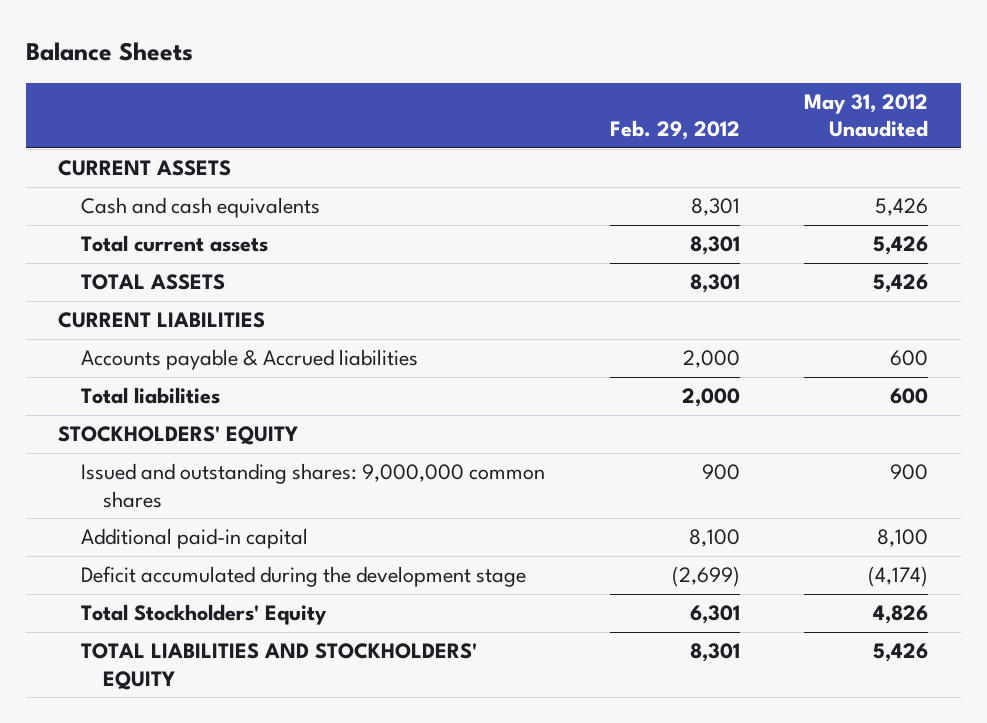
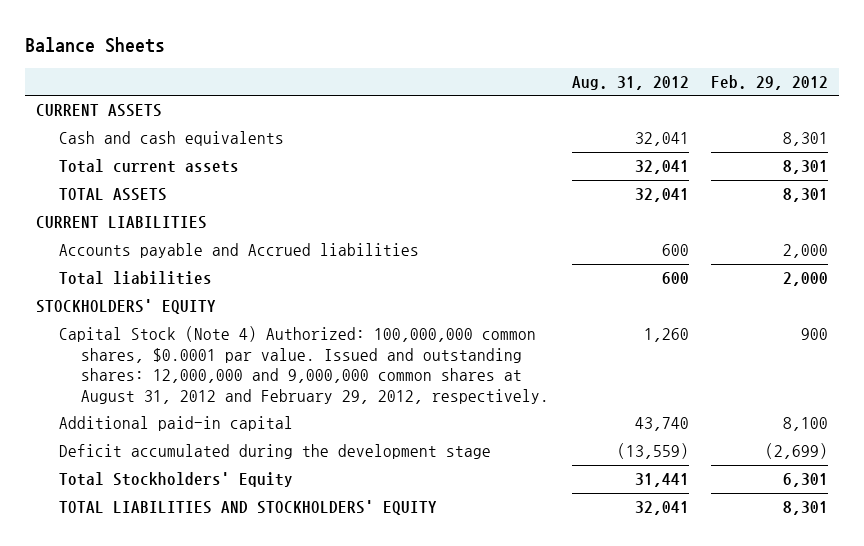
[804,94,929,138] May 31, 2012 Unaudited -> none
none -> [571,75,689,90] Aug. 31, 2012
[80,349,418,371] Accounts payable & Accrued liabilities -> [58,243,419,259] Accounts payable and Accrued liabilities
[80,463,545,508] Issued and outstanding shares: 9,000,000 common shares -> [58,326,550,404] Capital Stock (Note 4) Authorized: 100,000,000 common shares, $0.0001 par value. Issued and outstanding shares: 12,000,000 and 9,000,000 common shares at August 31, 2012 and February 29, 2012, respectively.

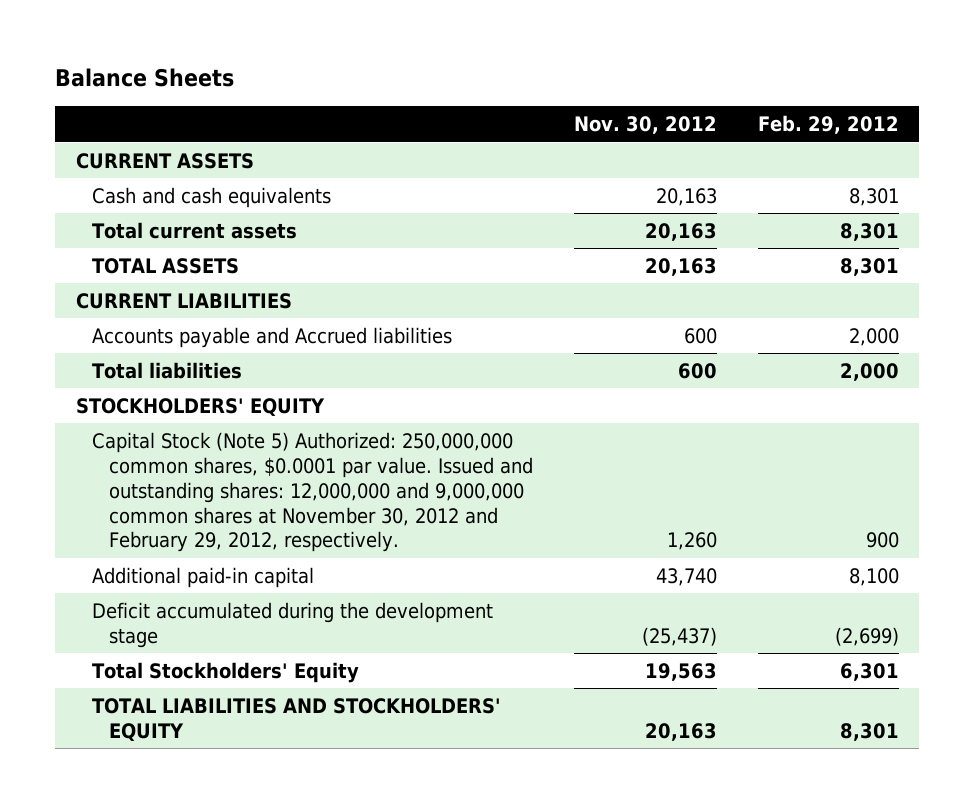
[571,75,689,90] Aug. 31, 2012 -> none
none -> [574,116,718,135] Nov. 30, 2012
[58,326,550,404] Capital Stock (Note 4) Authorized: 100,000,000 common shares, $0.0001 par value. Issued and outstanding shares: 12,000,000 and 9,000,000 common shares at August 31, 2012 and February 29, 2012, respectively. -> [92,431,534,553] Capital Stock (Note 5) Authorized: 250,000,000 common shares, $0.0001 par value. Issued and outstanding shares: 12,000,000 and 9,000,000 common shares at November 30, 2012 and February 29, 2012, respectively.

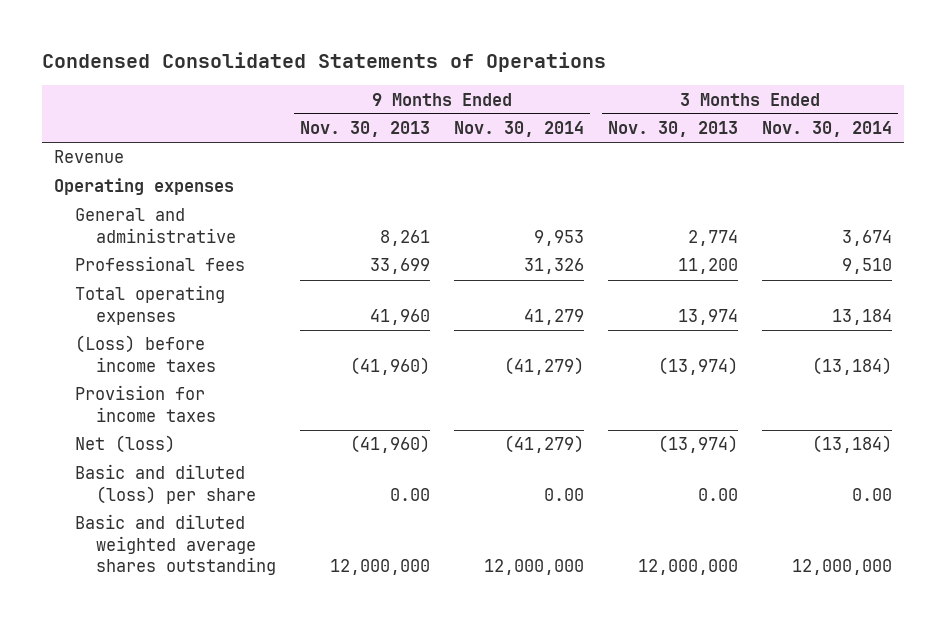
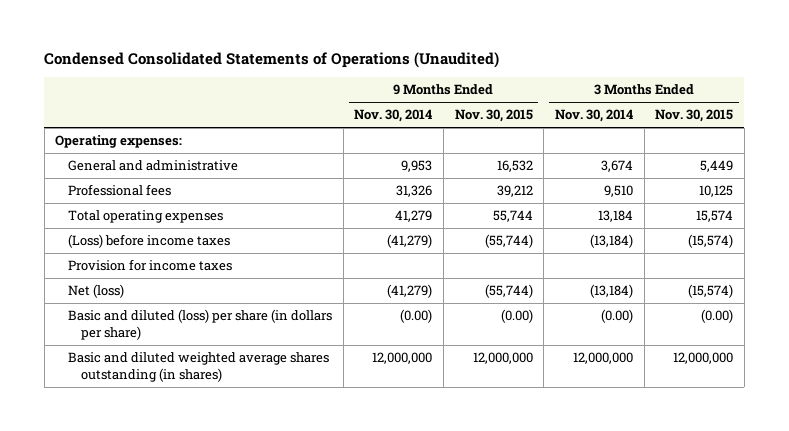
[42,52,607,73] Condensed Consolidated Statements of Operations -> [44,52,500,69] Condensed Consolidated Statements of Operations (Unaudited)
[299,121,430,138] Nov. 30, 2013 -> none
[607,121,738,138] Nov. 30, 2013 -> none
none -> [454,109,533,123] Nov. 30, 2015
none -> [655,109,734,123] Nov. 30, 2015
[54,150,125,164] Revenue -> none
[54,178,235,196] Operating expenses -> [55,135,183,149] Operating expenses:
[75,464,256,504] Basic and diluted (loss) per share -> [68,309,333,340] Basic and diluted (loss) per share (in dollars per share)
[543,487,584,501] 0.00 -> [400,309,433,324] (0.00)
[852,487,893,501] 0.00 -> [600,309,633,324] (0.00)
[75,514,276,576] Basic and diluted weighted average shares outstanding -> [68,352,330,382] Basic and diluted weighted average shares outstanding (in shares)

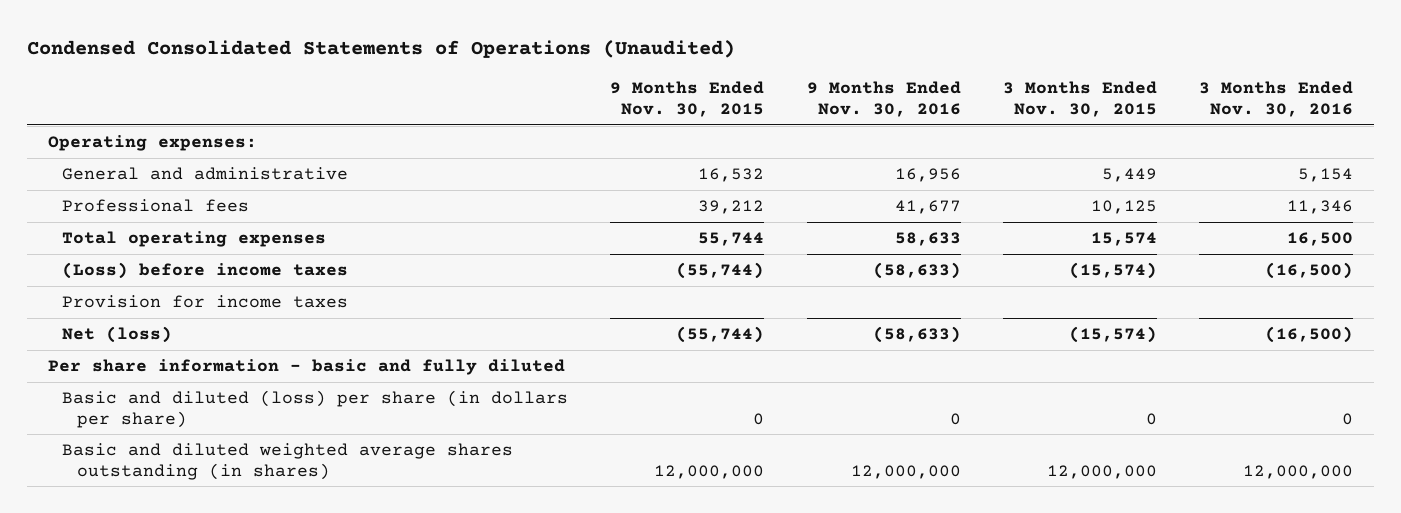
[354,109,433,123] Nov. 30, 2014 -> none
[554,109,633,123] Nov. 30, 2014 -> none
none -> [806,81,961,118] 9 Months Ended Nov. 30, 2016
none -> [1198,81,1353,118] 3 Months Ended Nov. 30, 2016
none -> [47,358,565,375] Per share information - basic and fully diluted
[500,309,533,324] (0.00) -> [753,412,765,425] 0
[701,309,734,324] (0.00) -> [1145,412,1157,425] 0

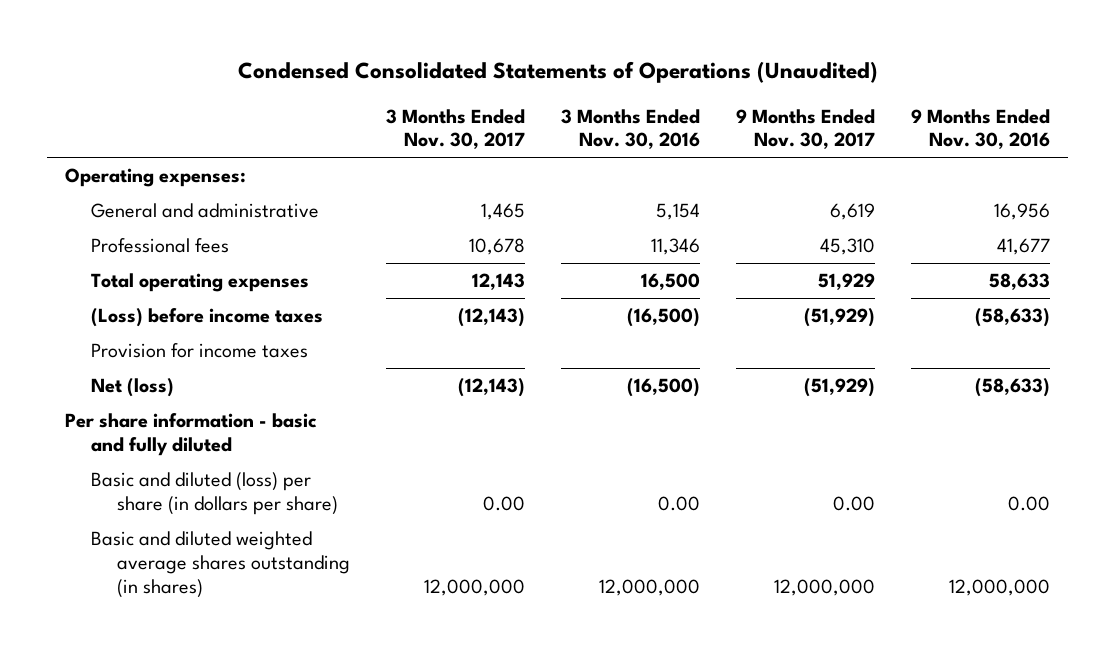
[610,81,765,118] 9 Months Ended Nov. 30, 2015 -> none
[1002,81,1157,118] 3 Months Ended Nov. 30, 2015 -> none
none -> [386,108,526,150] 3 Months Ended Nov. 30, 2017
none -> [736,108,876,150] 9 Months Ended Nov. 30, 2017
[949,412,961,425] 0 -> [1008,495,1051,511] 0.00
[1341,412,1353,425] 0 -> [658,495,701,511] 0.00

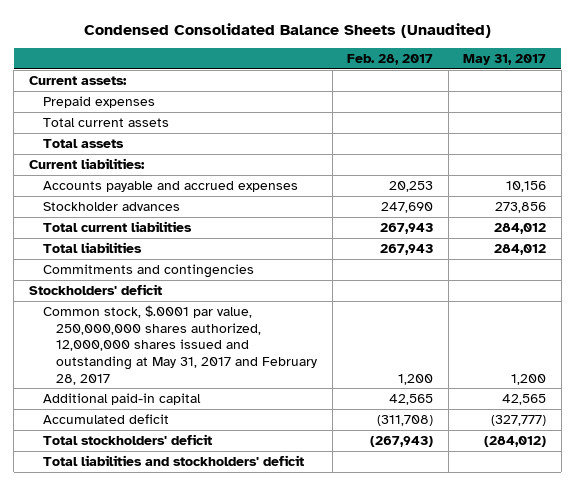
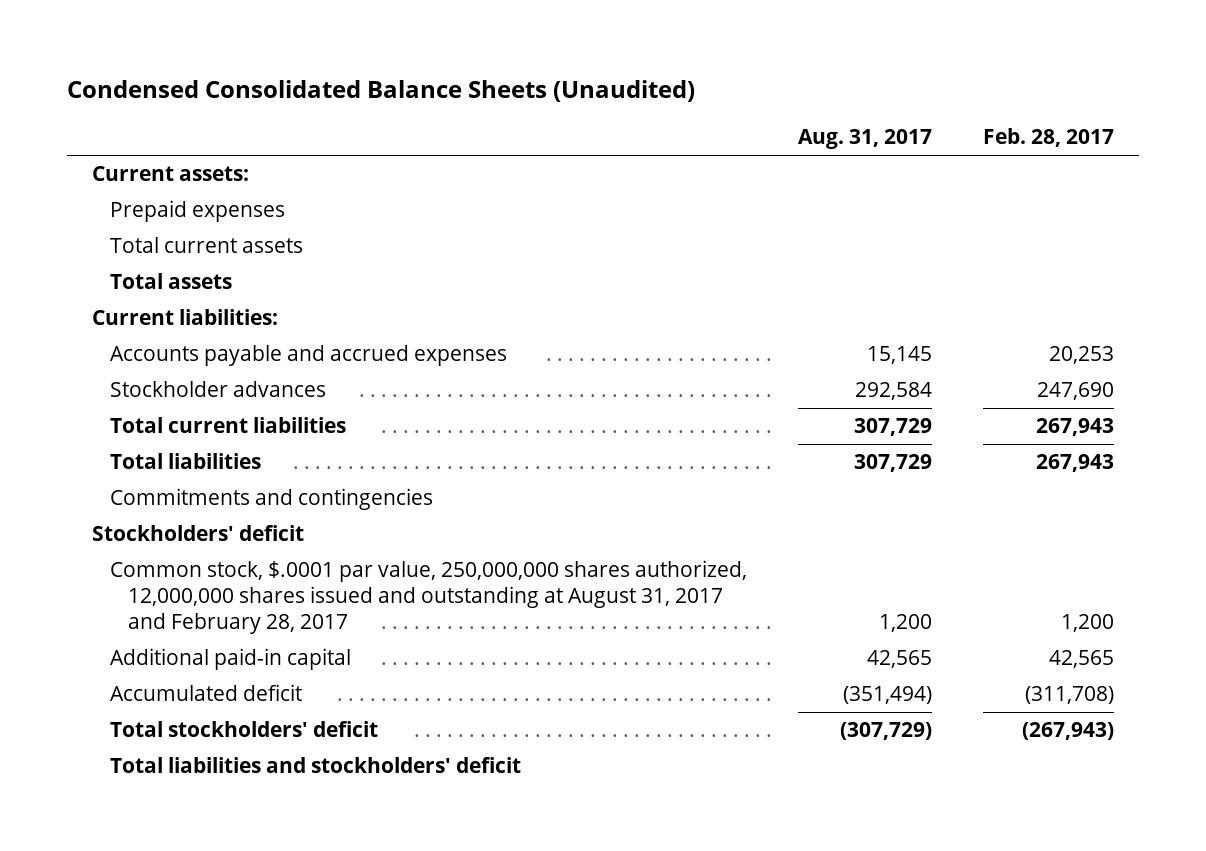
[463,54,547,66] May 31, 2017 -> none
none -> [797,129,932,150] Aug. 31, 2017
[42,304,318,385] Common stock, $.0001 par value, 250,000,000 shares authorized, 12,000,000 shares issued and outstanding at May 31, 2017 and February 28, 2017 -> [109,560,747,635] Common stock, $.0001 par value, 250,000,000 shares authorized, 12,000,000 shares issued and outstanding at August 31, 2017 and February 28, 2017

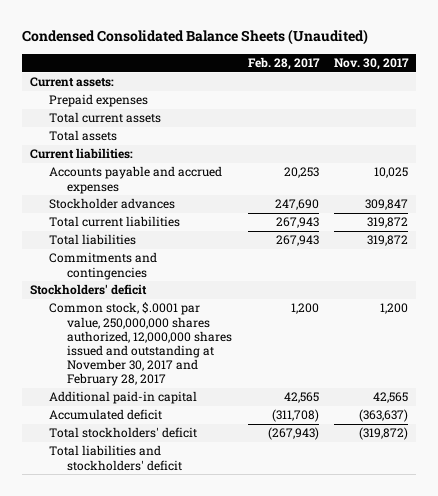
[797,129,932,150] Aug. 31, 2017 -> none
none -> [333,58,409,71] Nov. 30, 2017
[109,560,747,635] Common stock, $.0001 par value, 250,000,000 shares authorized, 12,000,000 shares issued and outstanding at August 31, 2017 and February 28, 2017 -> [48,302,233,387] Common stock, $.0001 par value, 250,000,000 shares authorized, 12,000,000 shares issued and outstanding at November 30, 2017 and February 28, 2017

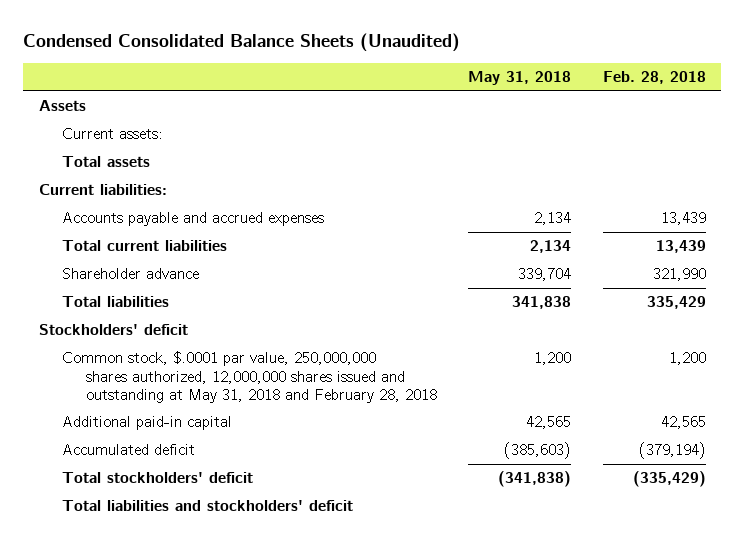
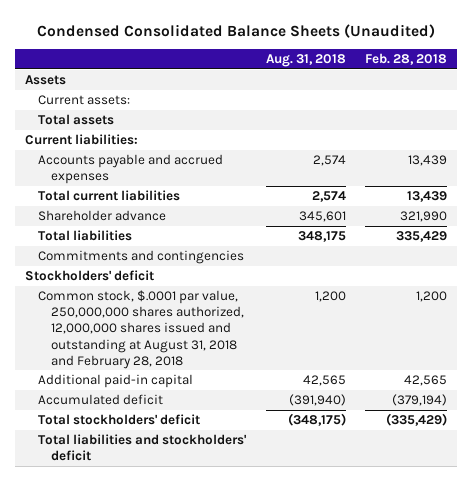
[468,71,572,86] May 31, 2018 -> none
none -> [265,54,346,68] Aug. 31, 2018
none -> [38,250,245,265] Commitments and contingencies
[62,351,437,404] Common stock, $.0001 par value, 250,000,000 shares authorized, 12,000,000 shares issued and outstanding at May 31, 2018 and February 28, 2018 -> [38,290,245,369] Common stock, $.0001 par value, 250,000,000 shares authorized, 12,000,000 shares issued and outstanding at August 31, 2018 and February 28, 2018

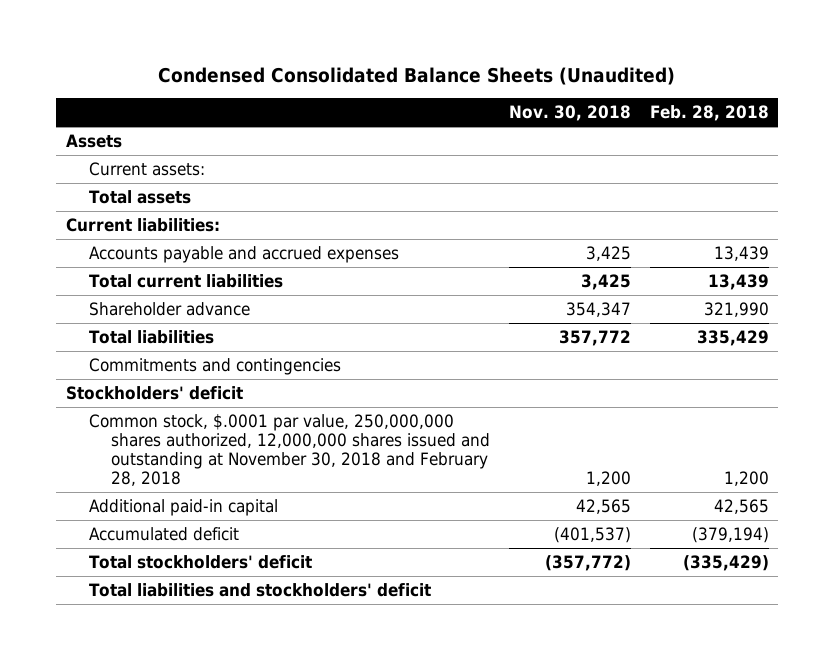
[265,54,346,68] Aug. 31, 2018 -> none
none -> [508,105,631,122] Nov. 30, 2018
[38,290,245,369] Common stock, $.0001 par value, 250,000,000 shares authorized, 12,000,000 shares issued and outstanding at August 31, 2018 and February 28, 2018 -> [88,414,491,486] Common stock, $.0001 par value, 250,000,000 shares authorized, 12,000,000 shares issued and outstanding at November 30, 2018 and February 28, 2018

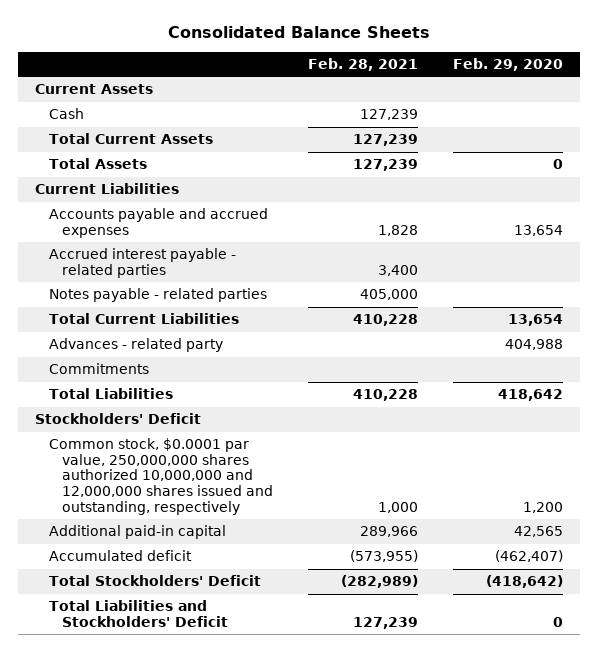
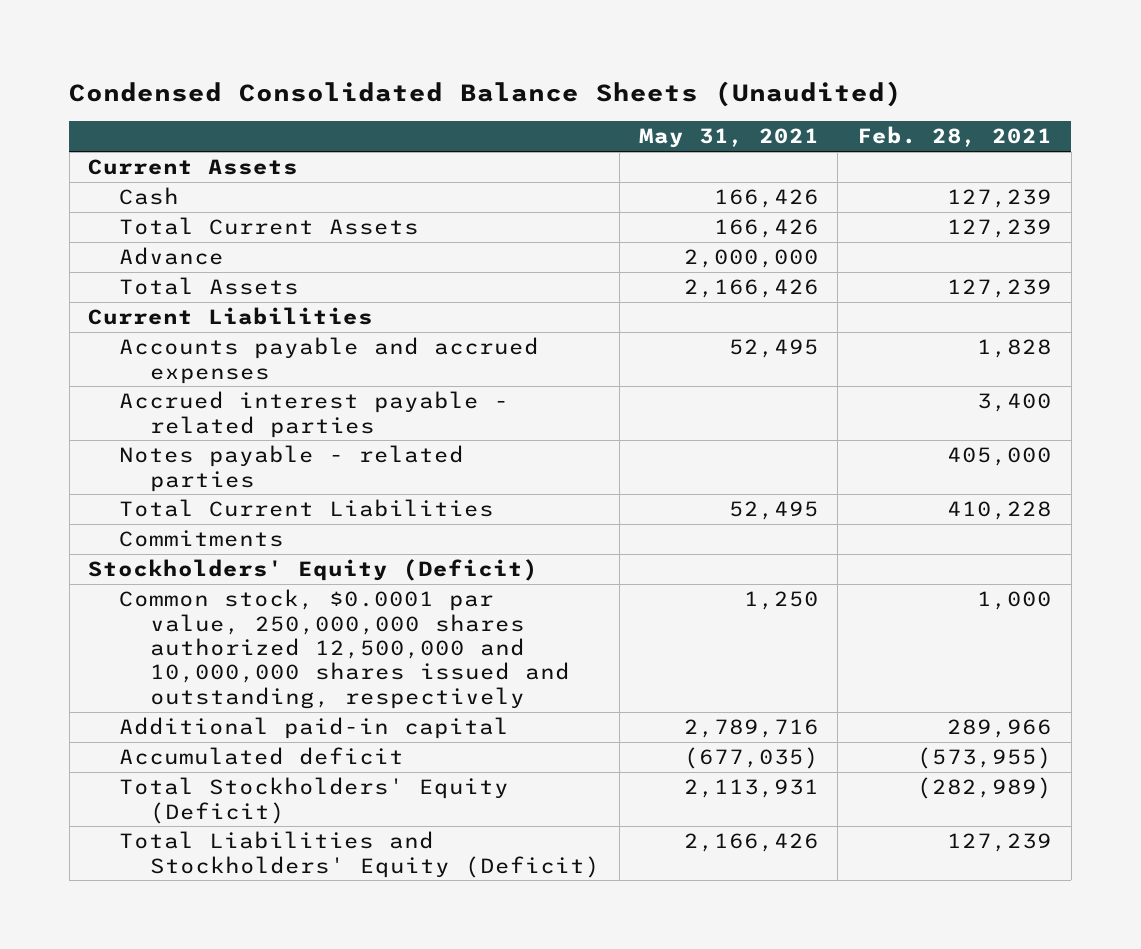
[167,26,430,39] Consolidated Balance Sheets -> [69,80,903,107] Condensed Consolidated Balance Sheets (Unaudited)
[452,57,563,71] Feb. 29, 2020 -> none
none -> [638,128,819,149] May 31, 2021
none -> [119,247,225,266] Advance
[48,338,223,353] Advances - related party -> none
[48,388,173,400] Total Liabilities -> none
[34,413,201,425] Stockholders' Deficit -> [88,559,539,582] Stockholders' Equity (Deficit)
[48,438,274,515] Common stock, $0.0001 par value, 250,000,000 shares authorized 10,000,000 and 12,000,000 shares issued and outstanding, respectively -> [119,589,571,709] Common stock, $0.0001 par value, 250,000,000 shares authorized 12,500,000 and 10,000,000 shares issued and outstanding, respectively
[48,575,261,587] Total Stockholders' Deficit -> [119,777,510,824] Total Stockholders' Equity (Deficit)
[48,600,229,627] Total Liabilities and Stockholders' Deficit -> [119,831,601,878] Total Liabilities and Stockholders' Equity (Deficit)

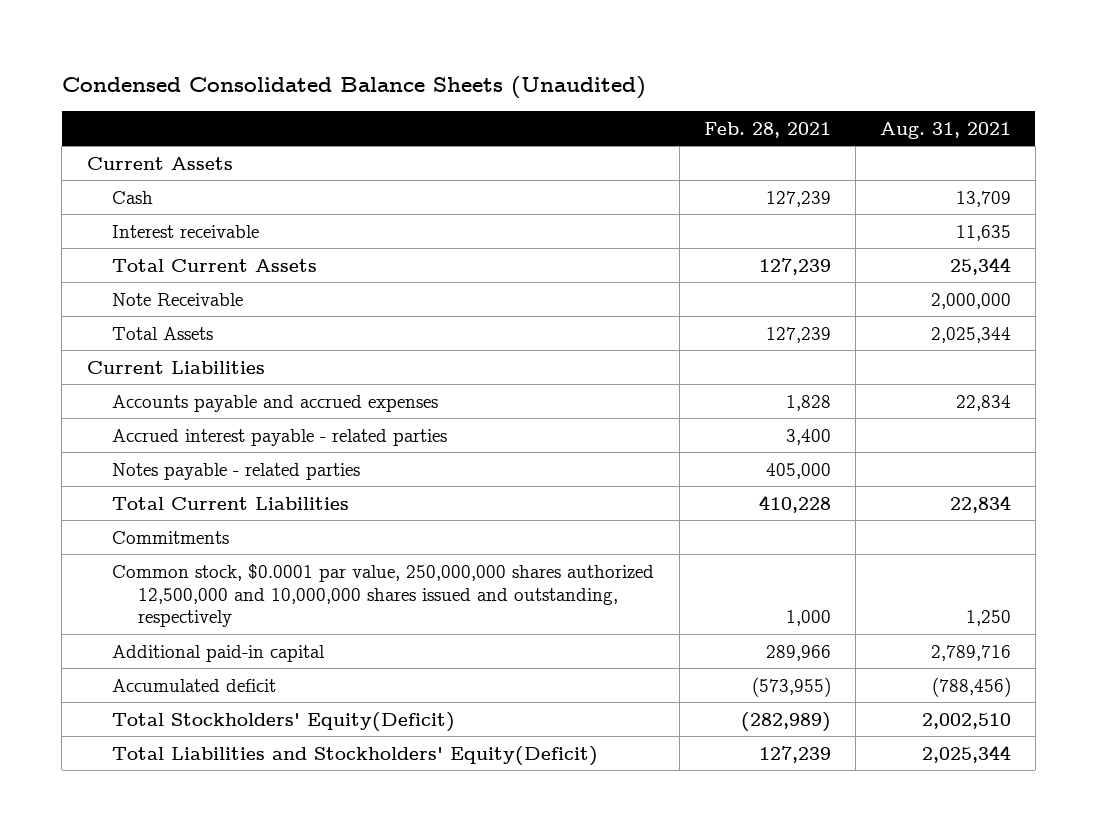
[638,128,819,149] May 31, 2021 -> none
none -> [879,121,1011,139] Aug. 31, 2021
none -> [112,224,260,238] Interest receivable
[119,247,225,266] Advance -> none
none -> [112,292,244,306] Note Receivable
[88,559,539,582] Stockholders' Equity (Deficit) -> none
[119,777,510,824] Total Stockholders' Equity (Deficit) -> [112,711,456,732] Total Stockholders' Equity(Deficit)
[119,831,601,878] Total Liabilities and Stockholders' Equity (Deficit) -> [112,745,599,766] Total Liabilities and Stockholders' Equity(Deficit)

